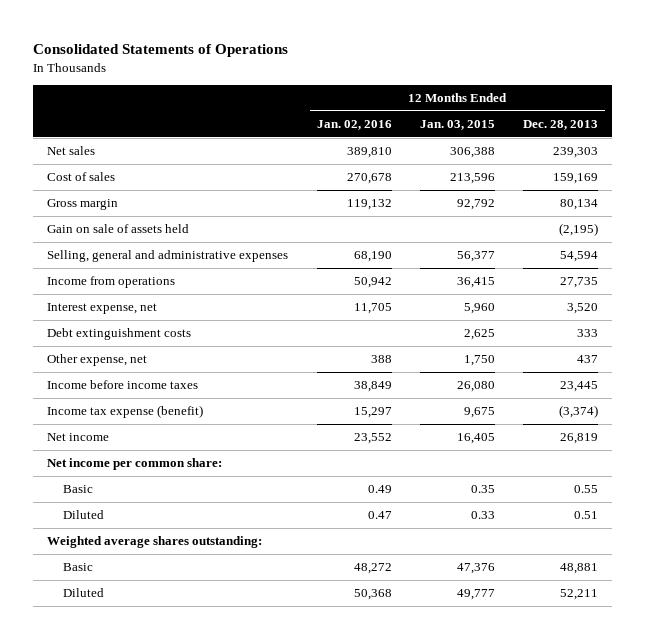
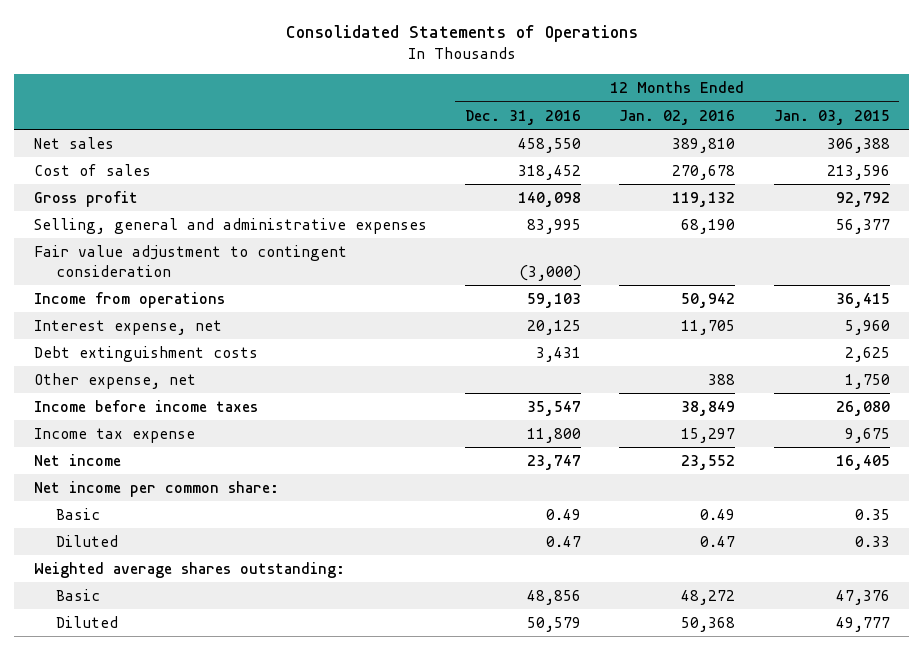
[523,120,599,131] Dec. 28, 2013 -> none
none -> [464,109,581,125] Dec. 31, 2016
[47,224,190,234] Gain on sale of assets held -> none
[47,199,119,211] Gross margin -> [33,191,138,208] Gross profit
none -> [33,245,347,277] Fair value adjustment to contingent consideration
[47,405,204,419] Income tax expense (benefit) -> [33,428,195,444] Income tax expense

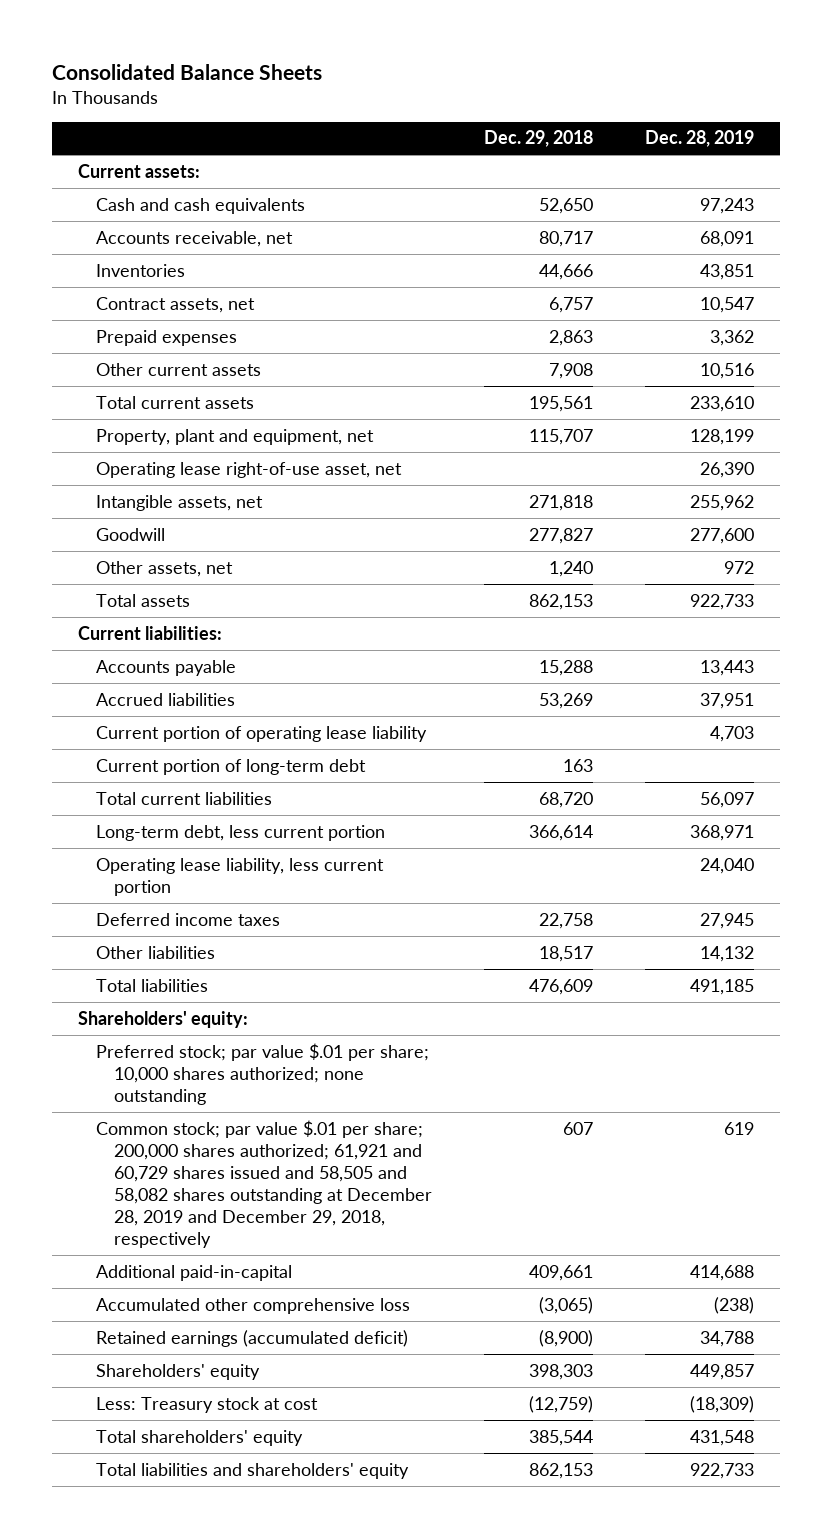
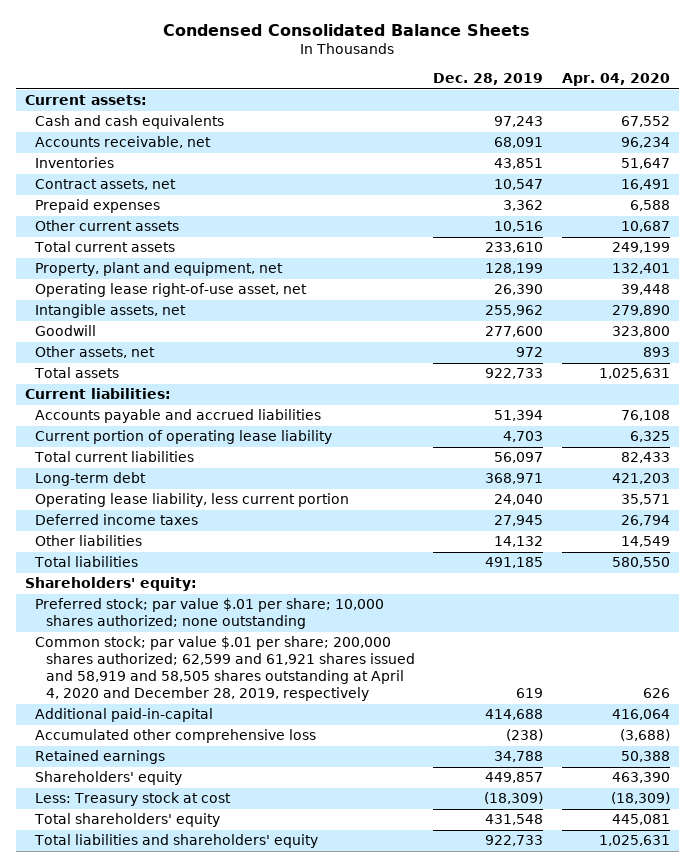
[52,63,323,80] Consolidated Balance Sheets -> [163,24,531,37] Condensed Consolidated Balance Sheets
[484,130,594,148] Dec. 29, 2018 -> none
none -> [561,73,670,87] Apr. 04, 2020
[96,659,237,676] Accounts payable -> none
[96,692,236,706] Accrued liabilities -> none
none -> [35,409,322,424] Accounts payable and accrued liabilities
[96,758,367,775] Current portion of long-term debt -> none
[96,824,386,841] Long-term debt, less current portion -> [35,472,147,487] Long-term debt
[96,1119,433,1249] Common stock; par value $.01 per share; 200,000 shares authorized; 61,921 and 60,729 shares issued and 58,505 and 58,082 shares outstanding at December 28, 2019 and December 29, 2018, respectively -> [35,636,415,702] Common stock; par value $.01 per share; 200,000 shares authorized; 62,599 and 61,921 shares issued and 58,919 and 58,505 shares outstanding at April 4, 2020 and December 28, 2019, respectively
[96,1329,409,1347] Retained earnings (accumulated deficit) -> [35,750,166,765] Retained earnings

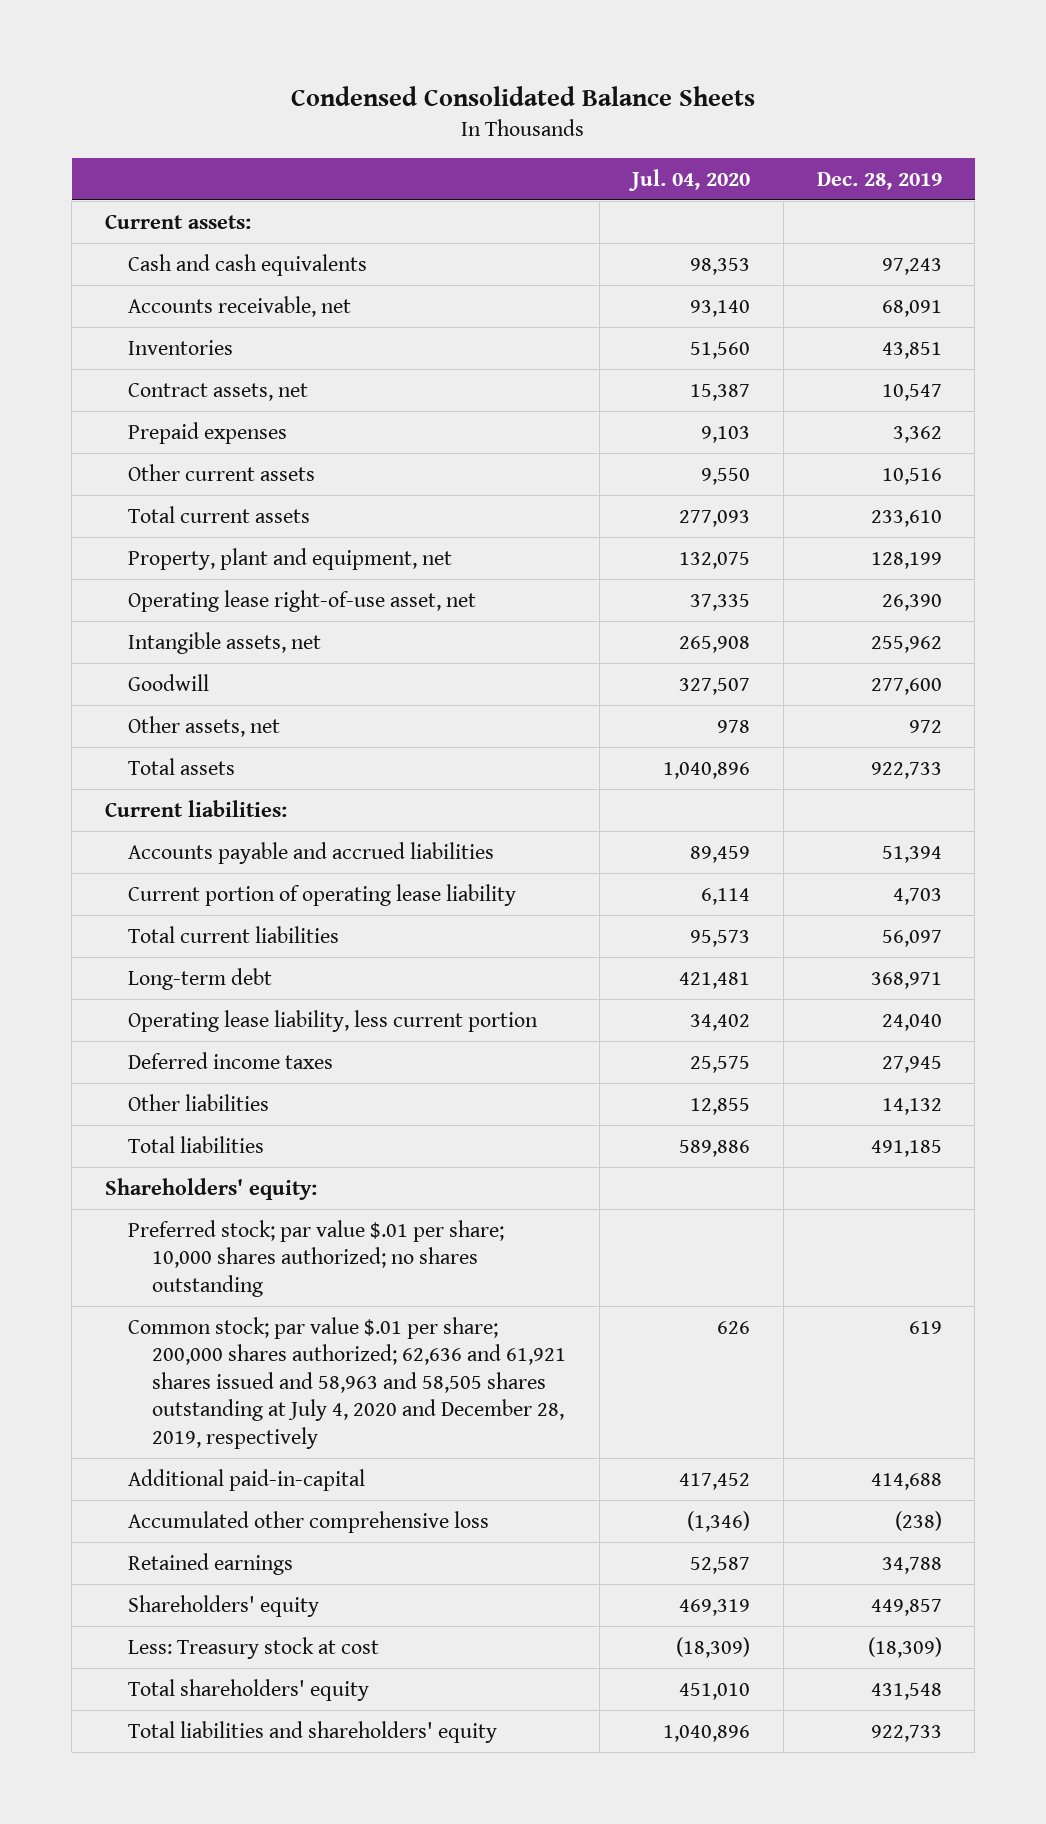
[561,73,670,87] Apr. 04, 2020 -> none
none -> [628,168,751,191] Jul. 04, 2020
[35,598,385,630] Preferred stock; par value $.01 per share; 10,000 shares authorized; none outstanding -> [128,1219,505,1297] Preferred stock; par value $.01 per share; 10,000 shares authorized; no shares outstanding
[35,636,415,702] Common stock; par value $.01 per share; 200,000 shares authorized; 62,599 and 61,921 shares issued and 58,919 and 58,505 shares outstanding at April 4, 2020 and December 28, 2019, respectively -> [128,1316,566,1449] Common stock; par value $.01 per share; 200,000 shares authorized; 62,636 and 61,921 shares issued and 58,963 and 58,505 shares outstanding at July 4, 2020 and December 28, 2019, respectively

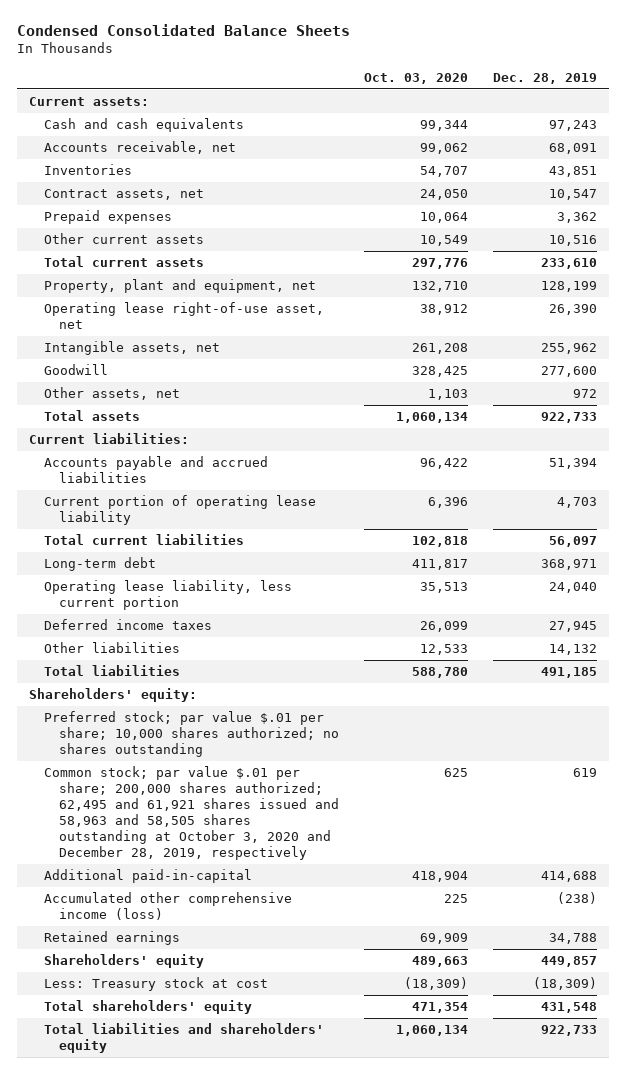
[628,168,751,191] Jul. 04, 2020 -> none
none -> [363,72,468,84] Oct. 03, 2020
[128,1316,566,1449] Common stock; par value $.01 per share; 200,000 shares authorized; 62,636 and 61,921 shares issued and 58,963 and 58,505 shares outstanding at July 4, 2020 and December 28, 2019, respectively -> [44,765,340,861] Common stock; par value $.01 per share; 200,000 shares authorized; 62,495 and 61,921 shares issued and 58,963 and 58,505 shares outstanding at October 3, 2020 and December 28, 2019, respectively
[128,1510,490,1533] Accumulated other comprehensive loss -> [44,891,293,920] Accumulated other comprehensive income (loss)

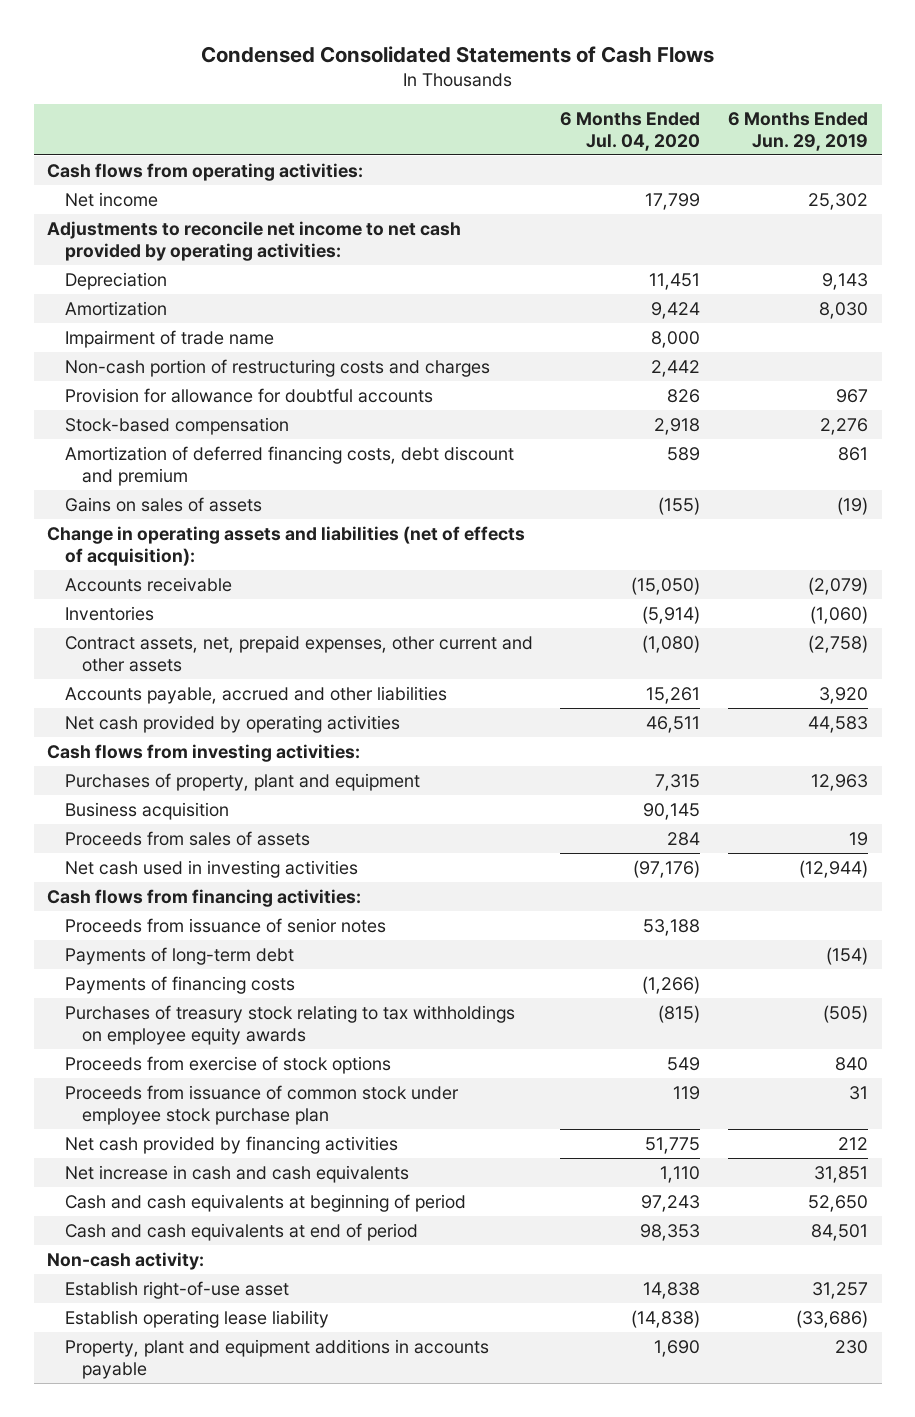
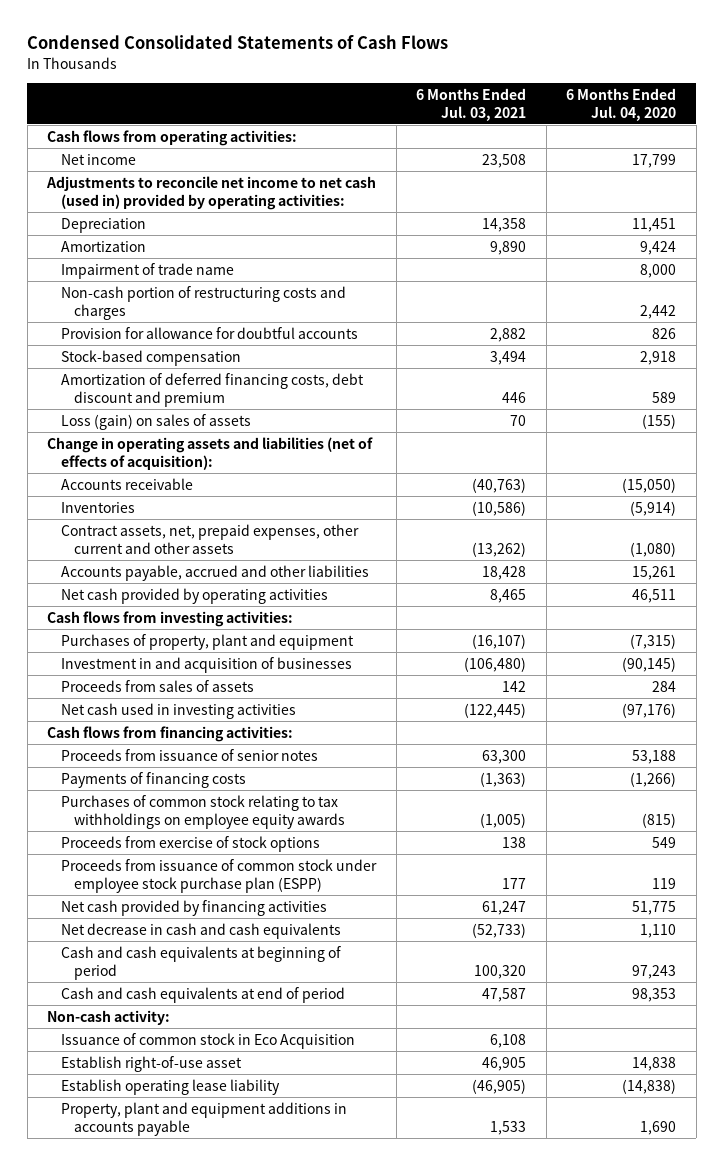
[727,112,868,151] 6 Months Ended Jun. 29, 2019 -> none
none -> [416,87,527,121] 6 Months Ended Jul. 03, 2021
[47,220,462,261] Adjustments to reconcile net income to net cash provided by operating activities: -> [46,175,377,210] Adjustments to reconcile net income to net cash (used in) provided by operating activities:
[64,496,262,512] Gains on sales of assets -> [60,413,251,430] Loss (gain) on sales of assets
[655,773,701,791] 7,315 -> [630,633,677,649] (7,315)
[64,801,229,820] Business acquisition -> [60,656,352,673] Investment in and acquisition of businesses
[643,802,701,820] 90,145 -> [622,656,677,672] (90,145)
[64,946,294,965] Payments of long-term debt -> none
[64,1004,515,1045] Purchases of treasury stock relating to tax withholdings on employee equity awards -> [60,794,345,829] Purchases of common stock relating to tax withholdings on employee equity awards
[64,1084,459,1125] Proceeds from issuance of common stock under employee stock purchase plan -> [60,858,377,893] Proceeds from issuance of common stock under employee stock purchase plan (ESPP)
[64,1164,409,1183] Net increase in cash and cash equivalents -> [60,922,341,939] Net decrease in cash and cash equivalents
none -> [60,1032,355,1049] Issuance of common stock in Eco Acquisition

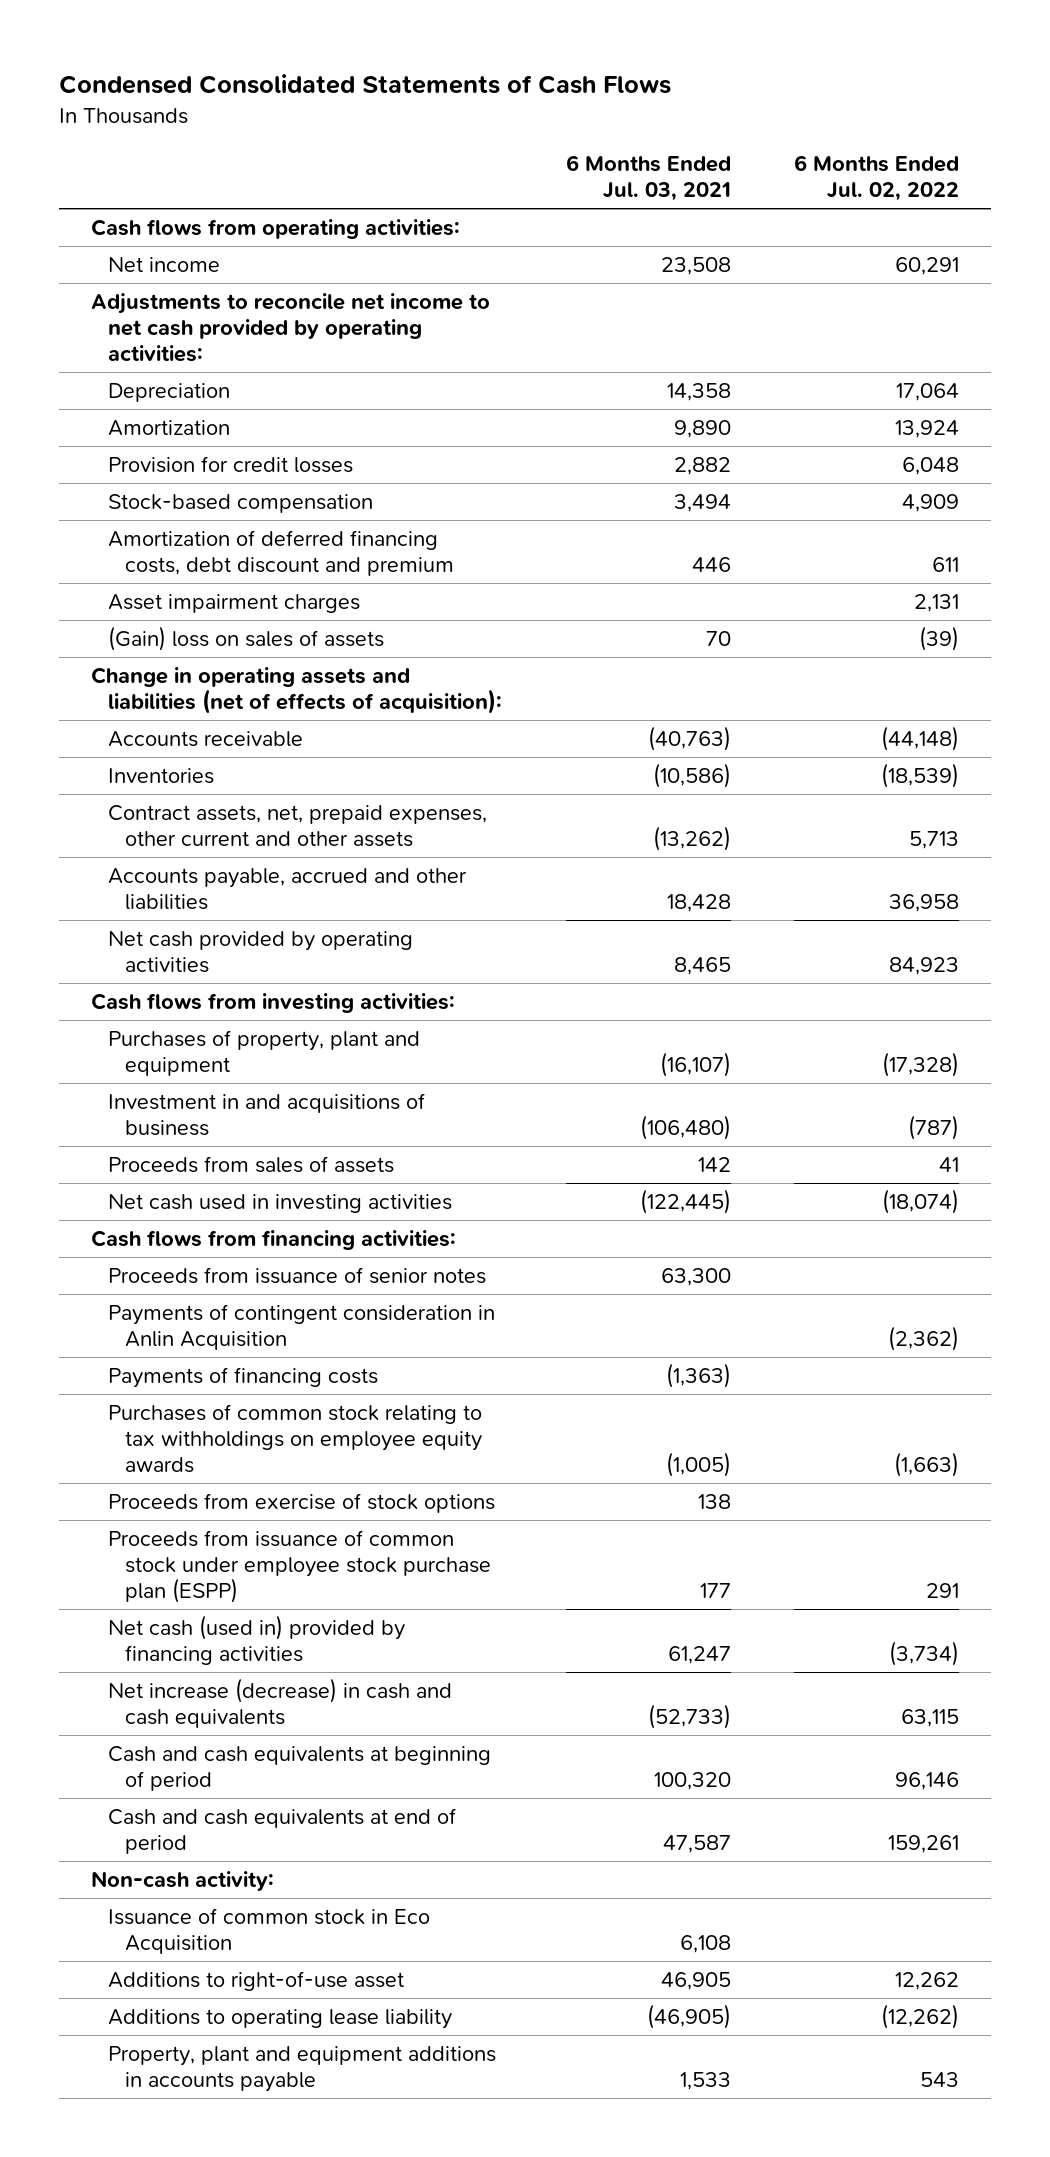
[566,87,677,121] 6 Months Ended Jul. 04, 2020 -> none
none -> [794,154,960,202] 6 Months Ended Jul. 02, 2022
[46,175,377,210] Adjustments to reconcile net income to net cash (used in) provided by operating activities: -> [90,293,490,363] Adjustments to reconcile net income to net cash provided by operating activities:
[60,262,234,279] Impairment of trade name -> none
[60,285,346,320] Non-cash portion of restructuring costs and charges -> none
[60,326,358,339] Provision for allowance for doubtful accounts -> [107,456,353,474] Provision for credit losses
none -> [107,594,360,614] Asset impairment charges
[60,413,251,430] Loss (gain) on sales of assets -> [107,626,384,652] (Gain) loss on sales of assets
[60,656,352,673] Investment in and acquisition of businesses -> [107,1093,425,1137] Investment in and acquisitions of business
none -> [107,1304,495,1351] Payments of contingent consideration in Anlin Acquisition
[60,899,327,916] Net cash provided by financing activities -> [107,1615,405,1666] Net cash (used in) provided by financing activities
[60,922,341,939] Net decrease in cash and cash equivalents -> [107,1678,452,1729] Net increase (decrease) in cash and cash equivalents
[60,1055,242,1072] Establish right-of-use asset -> [107,1971,404,1992] Additions to right-of-use asset
[60,1078,280,1095] Establish operating lease liability -> [107,2009,452,2030] Additions to operating lease liability

